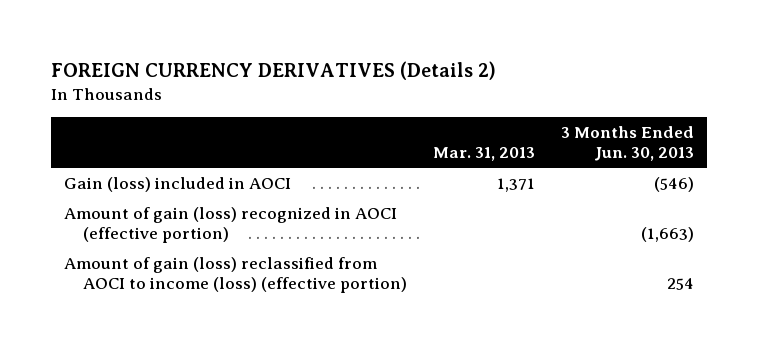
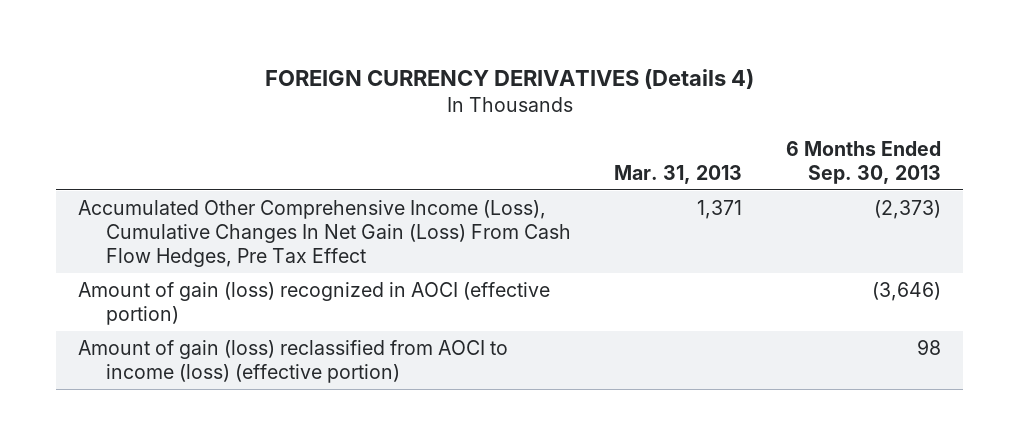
[50,61,496,81] FOREIGN CURRENCY DERIVATIVES (Details 2) -> [264,69,754,90] FOREIGN CURRENCY DERIVATIVES (Details 4)
[561,126,695,162] 3 Months Ended Jun. 30, 2013 -> none
none -> [786,140,942,184] 6 Months Ended Sep. 30, 2013
[63,176,291,192] Gain (loss) included in AOCI -> [78,200,571,268] Accumulated Other Comprehensive Income (Loss), Cumulative Changes In Net Gain (Loss) From Cash Flow Hedges, Pre Tax Effect

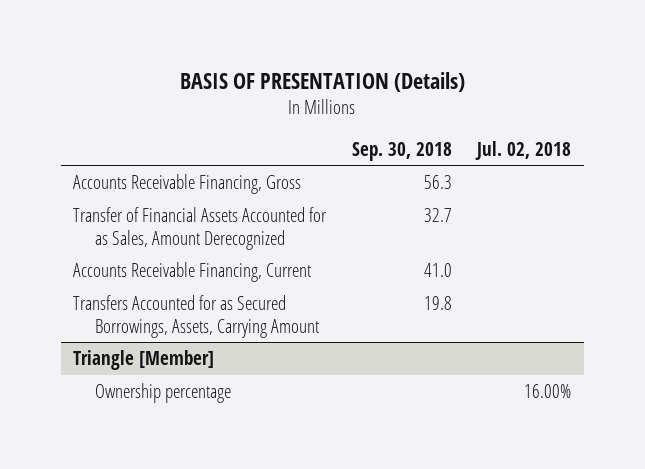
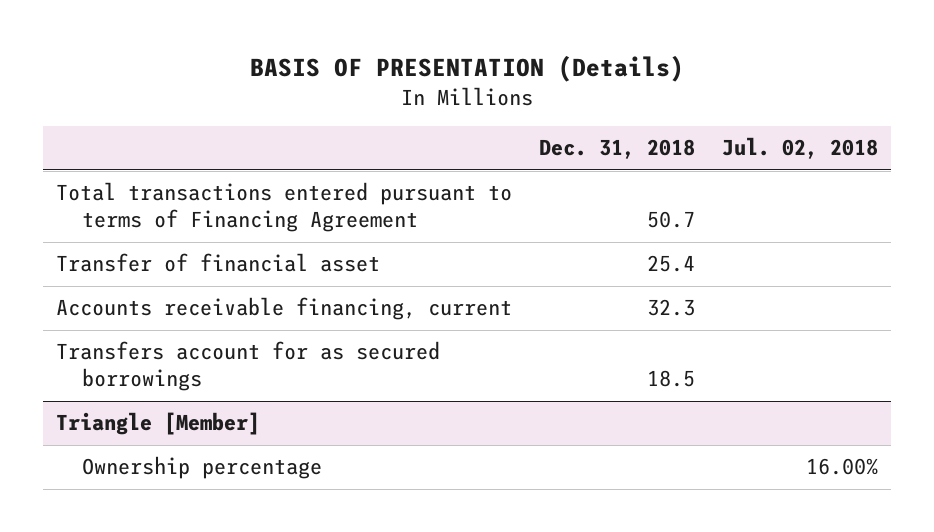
[351,141,452,161] Sep. 30, 2018 -> none
none -> [539,139,696,160] Dec. 31, 2018
[73,173,302,194] Accounts Receivable Financing, Gross -> [56,182,513,233] Total transactions entered pursuant to terms of Financing Agreement
[73,206,328,250] Transfer of Financial Assets Accounted for as Sales, Amount Derecognized -> [56,253,381,273] Transfer of financial asset
[73,261,312,282] Accounts Receivable Financing, Current -> [56,297,513,321] Accounts receivable financing, current
[73,294,320,338] Transfers Accounted for as Secured Borrowings, Assets, Carrying Amount -> [56,341,441,392] Transfers account for as secured borrowings

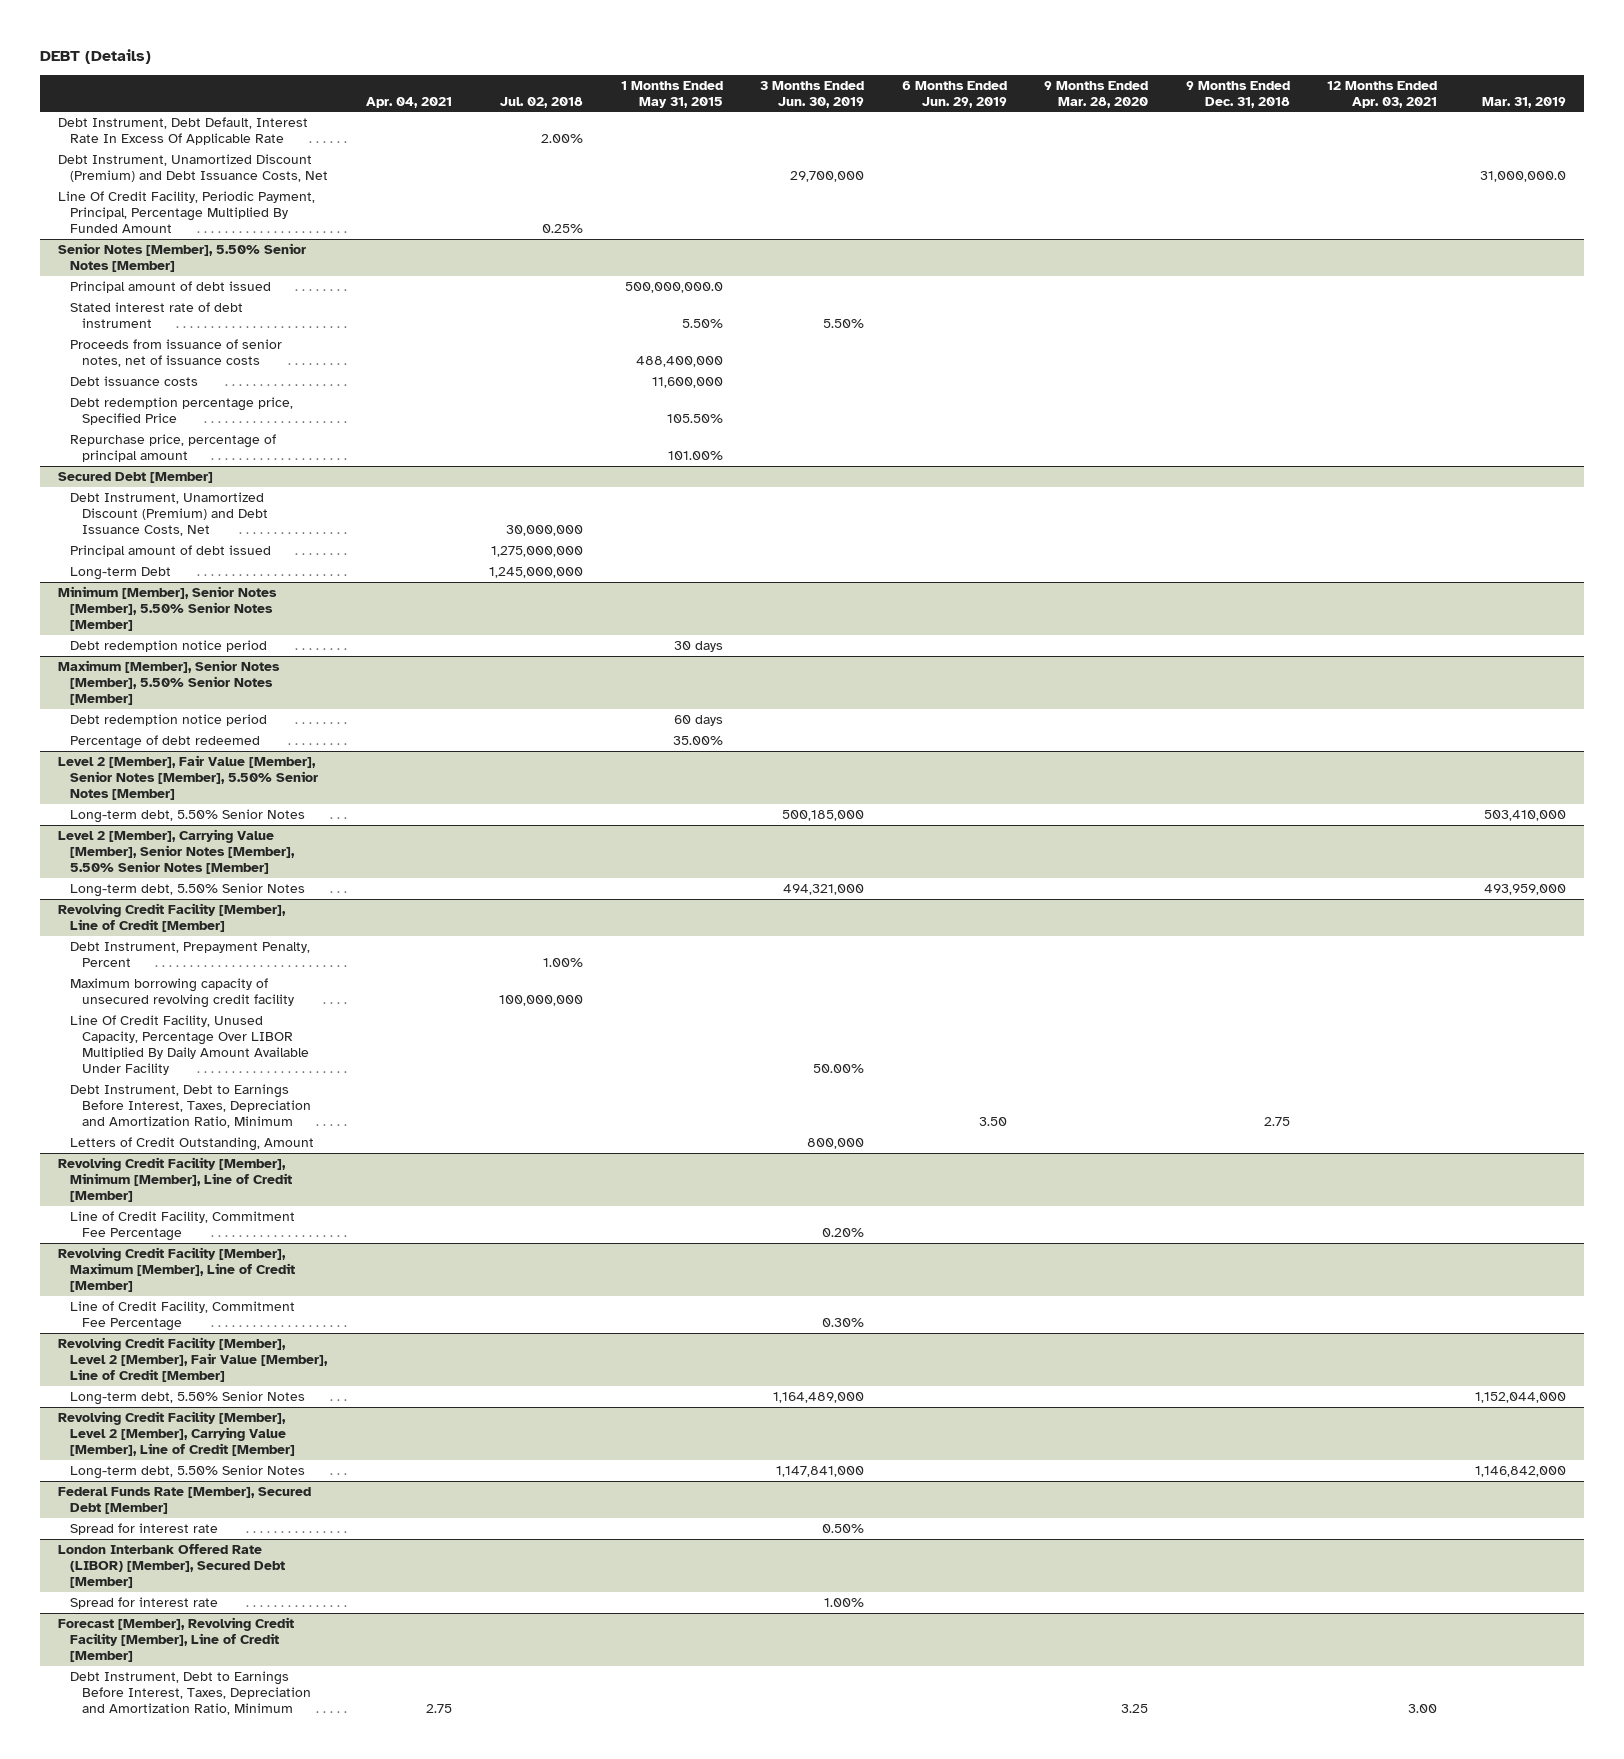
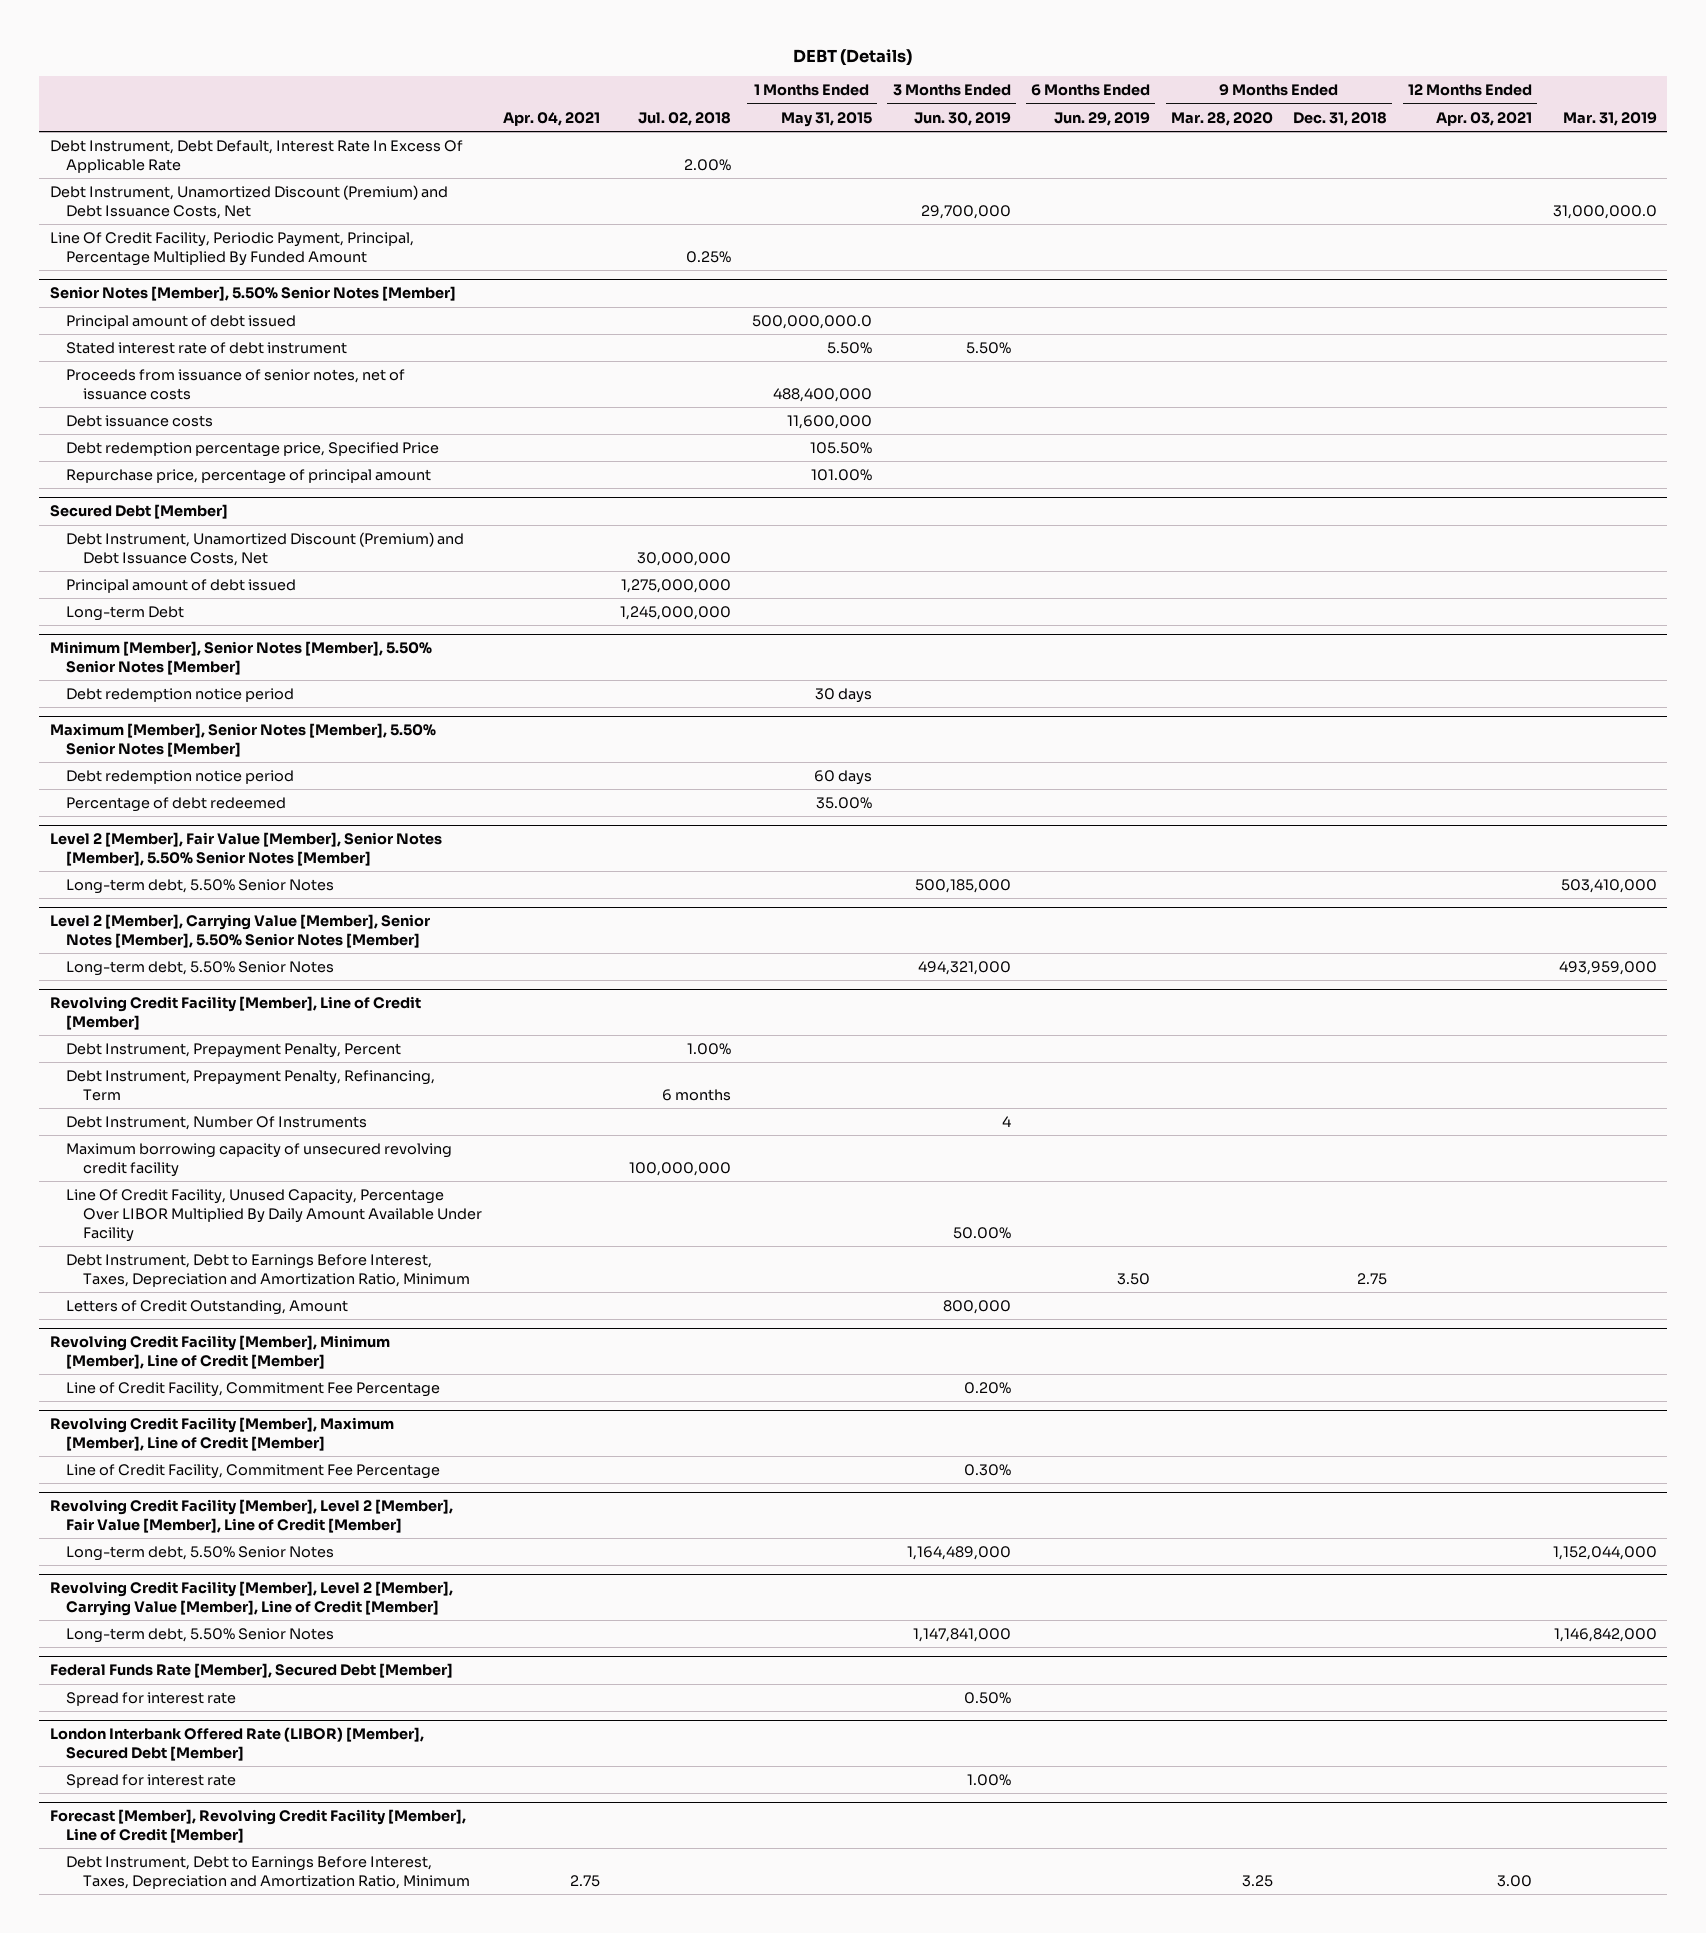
none -> [66,1069,436,1101] Debt Instrument, Prepayment Penalty, Refinancing, Term
none -> [66,1115,368,1130] Debt Instrument, Number Of Instruments

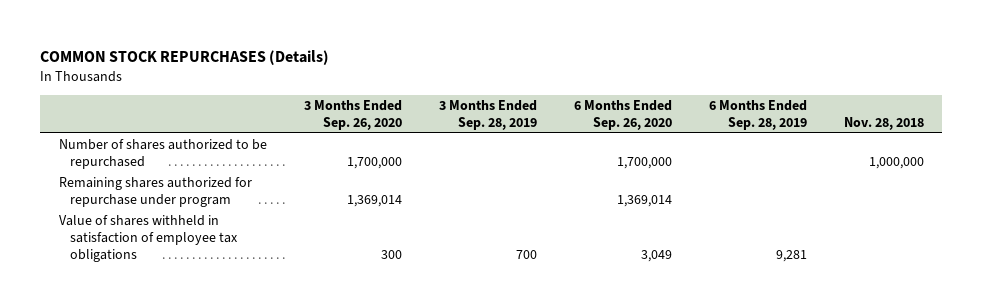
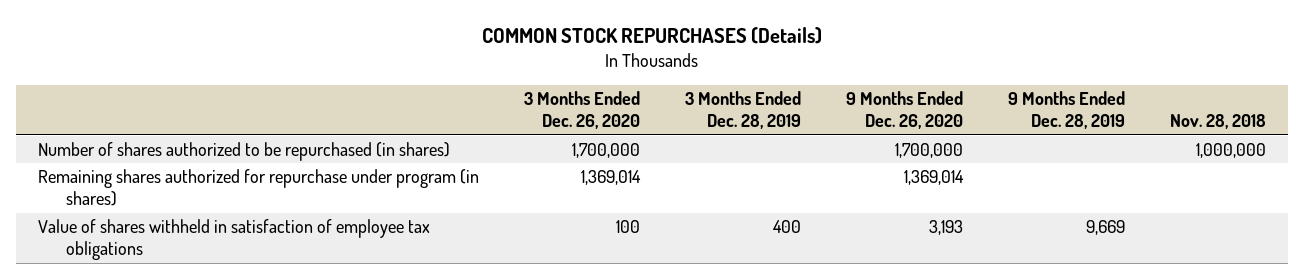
[303,100,402,130] 3 Months Ended Sep. 26, 2020 -> none
[438,100,537,130] 3 Months Ended Sep. 28, 2019 -> none
[573,100,672,130] 6 Months Ended Sep. 26, 2020 -> none
[708,100,807,130] 6 Months Ended Sep. 28, 2019 -> none
none -> [524,91,641,130] 3 Months Ended Dec. 26, 2020
none -> [684,91,801,130] 3 Months Ended Dec. 28, 2019
none -> [845,91,963,130] 9 Months Ended Dec. 26, 2020
none -> [1007,91,1125,130] 9 Months Ended Dec. 28, 2019
[58,139,267,170] Number of shares authorized to be repurchased -> [38,142,451,162] Number of shares authorized to be repurchased (in shares)
[58,177,252,208] Remaining shares authorized for repurchase under program -> [38,169,480,207] Remaining shares authorized for repurchase under program (in shares)

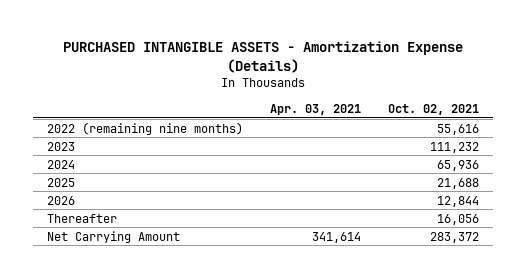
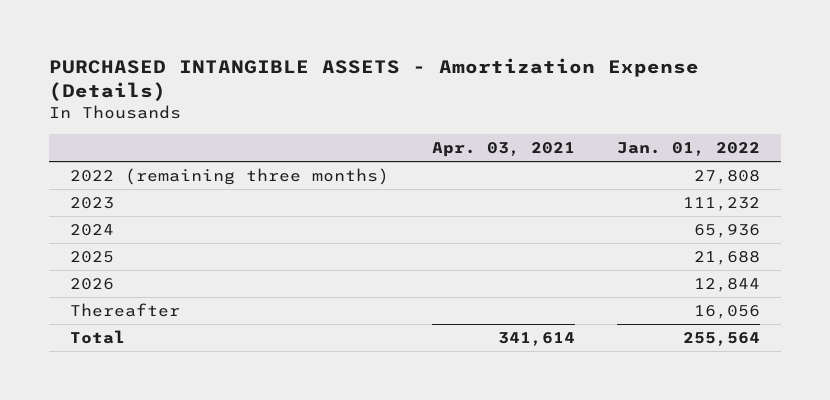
[388,104,480,116] Oct. 02, 2021 -> none
none -> [617,142,761,157] Jan. 01, 2022
[46,121,243,135] 2022 (remaining nine months) -> [70,168,390,186] 2022 (remaining three months)
[46,230,180,243] Net Carrying Amount -> [70,330,126,345] Total

